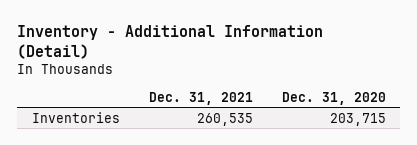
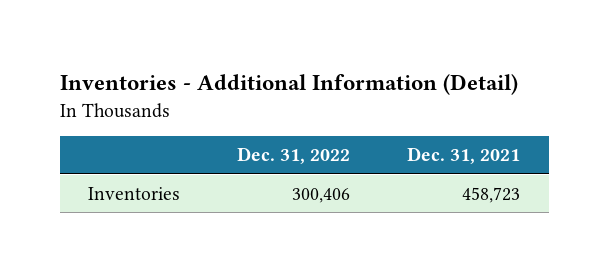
[17,24,324,59] Inventory - Additional Information (Detail) -> [59,74,518,96] Inventories - Additional Information (Detail)
[281,91,386,105] Dec. 31, 2020 -> none
none -> [237,147,351,165] Dec. 31, 2022
[196,112,253,126] 260,535 -> [462,186,521,203] 458,723

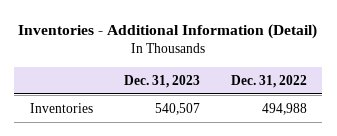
[407,147,521,165] Dec. 31, 2021 -> none
none -> [123,74,200,88] Dec. 31, 2023
[292,187,351,203] 300,406 -> [261,103,307,116] 494,988

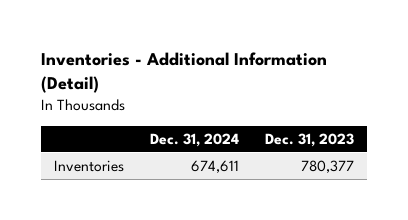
[230,74,307,88] Dec. 31, 2022 -> none
none -> [149,132,239,147] Dec. 31, 2024
[154,103,200,116] 540,507 -> [301,160,355,174] 780,377

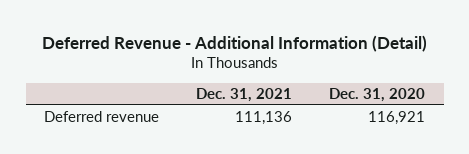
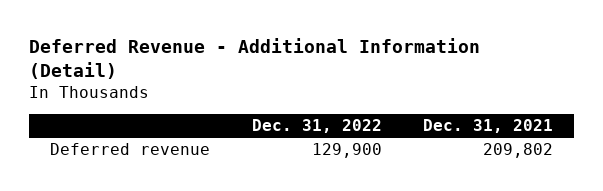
[329,88,426,103] Dec. 31, 2020 -> none
none -> [251,119,382,134] Dec. 31, 2022
[235,111,293,126] 111,136 -> [483,143,554,159] 209,802

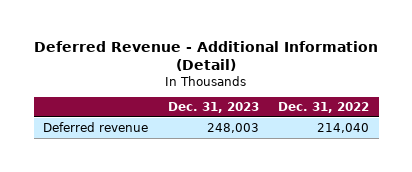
[423,119,554,134] Dec. 31, 2021 -> none
none -> [167,102,259,114] Dec. 31, 2023
[311,143,382,159] 129,900 -> [317,123,370,134] 214,040

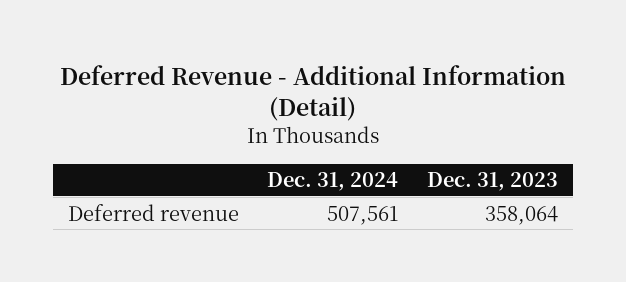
[278,102,370,114] Dec. 31, 2022 -> none
none -> [267,172,399,192] Dec. 31, 2024
[206,123,259,134] 248,003 -> [485,205,559,225] 358,064

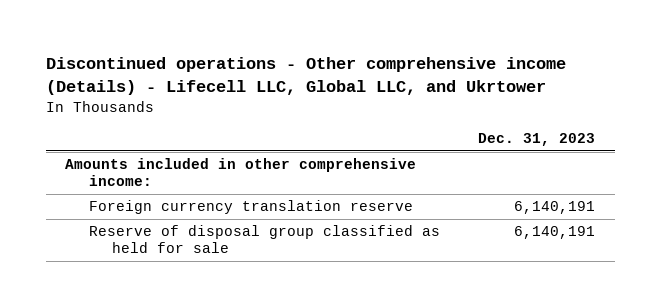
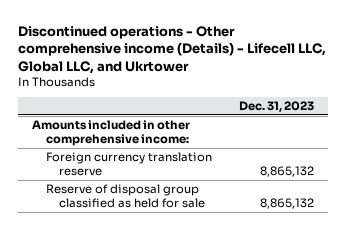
[514,201,596,215] 6,140,191 -> [259,165,314,177] 8,865,132
[514,226,596,240] 6,140,191 -> [259,197,314,209] 8,865,132

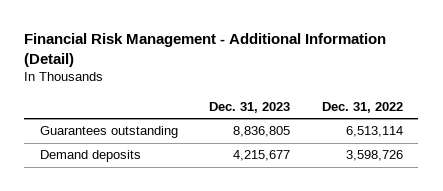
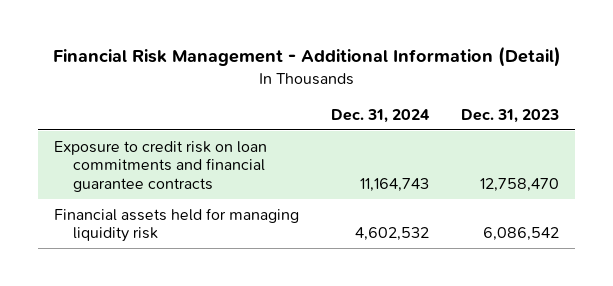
[321,101,403,113] Dec. 31, 2022 -> none
none -> [331,109,431,124] Dec. 31, 2024
[39,126,178,139] Guarantees outstanding -> none
[39,150,141,163] Demand deposits -> none
none -> [53,140,267,193] Exposure to credit risk on loan commitments and financial guarantee contracts
none -> [53,207,299,243] Financial assets held for managing liquidity risk

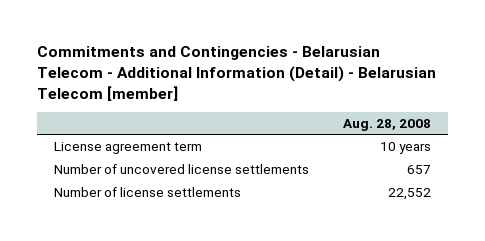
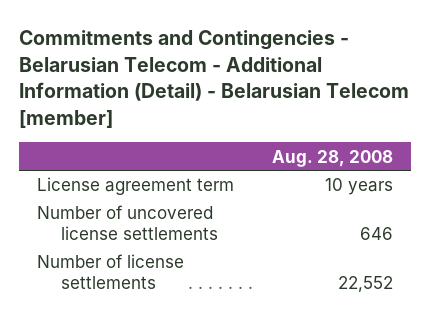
[407,164,432,174] 657 -> [359,227,393,241] 646

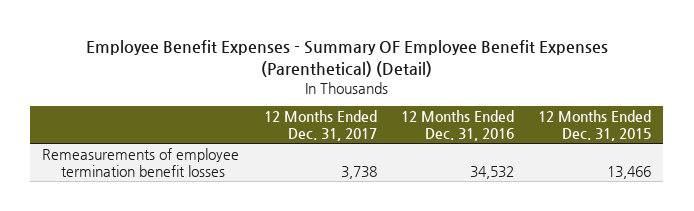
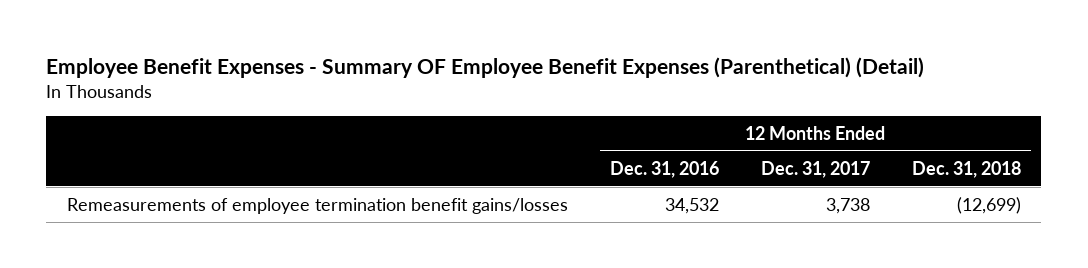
[538,110,652,142] 12 Months Ended Dec. 31, 2015 -> none
none -> [911,160,1021,178] Dec. 31, 2018
[42,147,240,177] Remeasurements of employee termination benefit losses -> [67,197,569,214] Remeasurements of employee termination benefit gains/losses

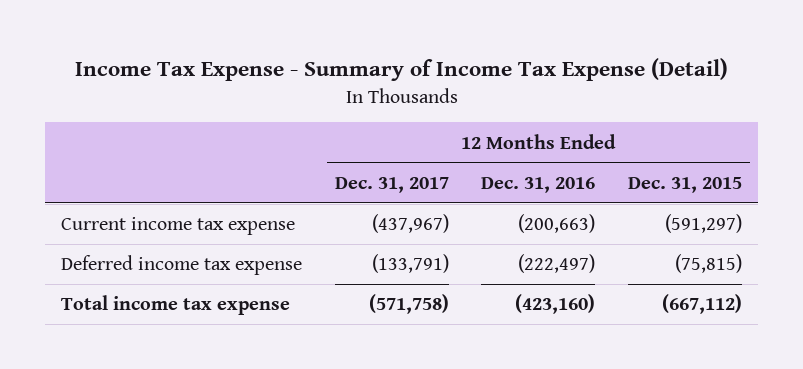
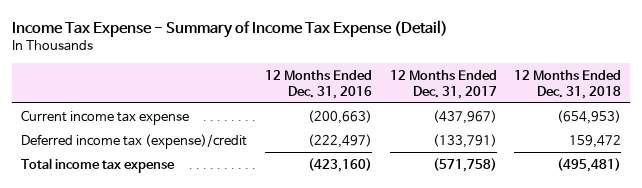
[627,176,742,193] Dec. 31, 2015 -> none
none -> [514,70,622,99] 12 Months Ended Dec. 31, 2018
[61,255,303,276] Deferred income tax expense -> [21,133,248,149] Deferred income tax (expense)/credit

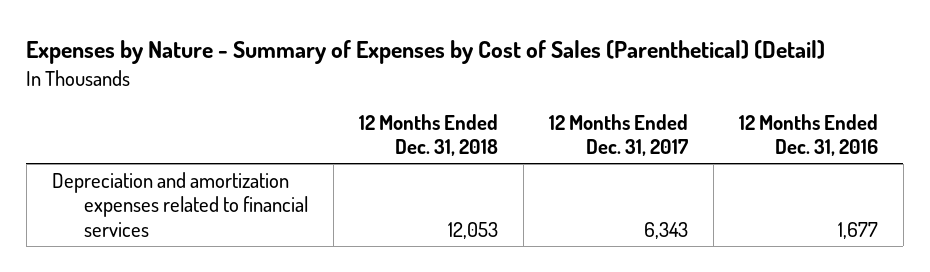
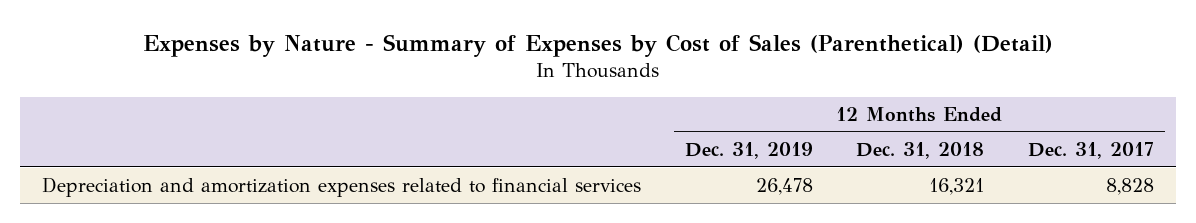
[738,113,878,157] 12 Months Ended Dec. 31, 2016 -> none
none -> [684,142,813,160] Dec. 31, 2019
[448,222,499,240] 12,053 -> [929,178,985,196] 16,321
[643,222,688,240] 6,343 -> [1105,178,1154,196] 8,828

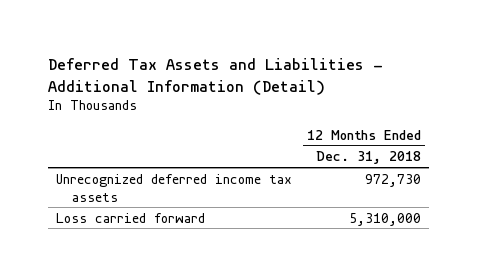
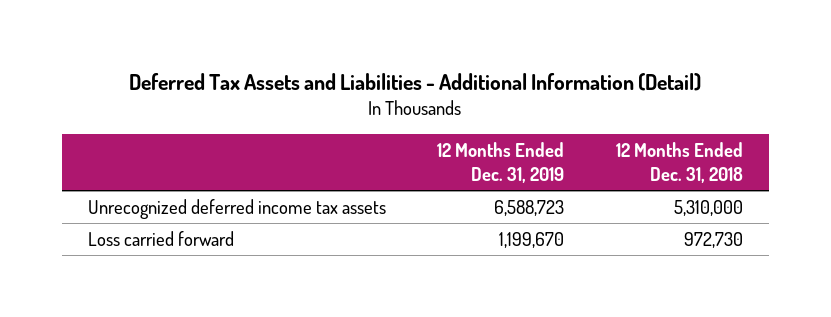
none -> [437,141,565,183] 12 Months Ended Dec. 31, 2019
[365,173,422,187] 972,730 -> [674,199,744,216] 5,310,000
[349,212,422,226] 5,310,000 -> [684,231,744,248] 972,730

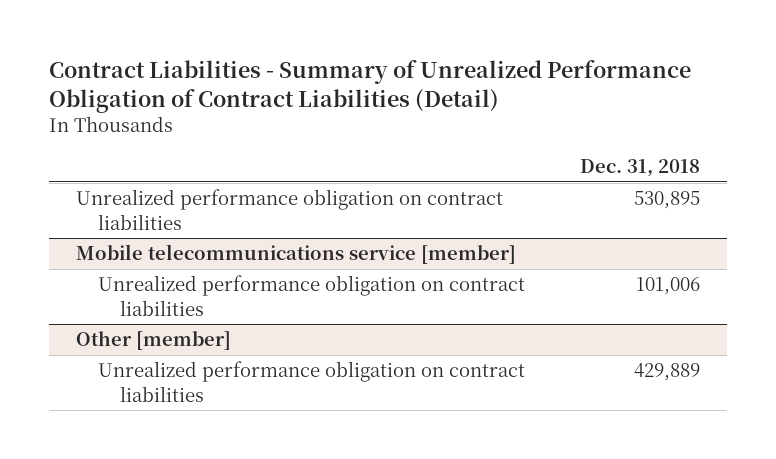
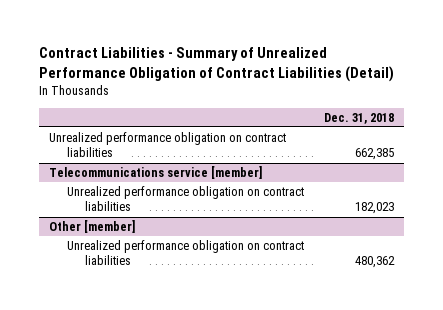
[633,191,700,210] 530,895 -> [355,148,395,161] 662,385
[76,244,517,265] Mobile telecommunications service [member] -> [48,166,262,180] Telecommunications service [member]
[635,277,700,296] 101,006 -> [355,202,395,215] 182,023
[633,363,700,382] 429,889 -> [355,256,396,269] 480,362

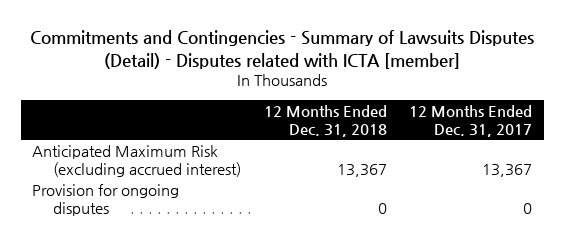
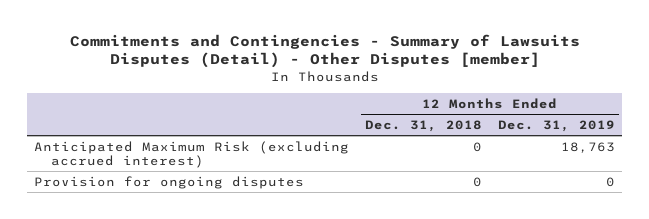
[30,30,535,69] Commitments and Contingencies - Summary of Lawsuits Disputes (Detail) - Disputes related with ICTA [member] -> [69,33,580,69] Commitments and Contingencies - Summary of Lawsuits Disputes (Detail) - Other Disputes [member]
[409,104,533,137] 12 Months Ended Dec. 31, 2017 -> none
none -> [497,119,615,132] Dec. 31, 2019
[336,163,387,177] 13,367 -> [473,141,483,152] 0

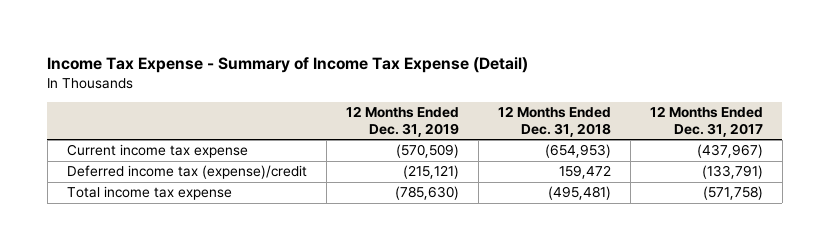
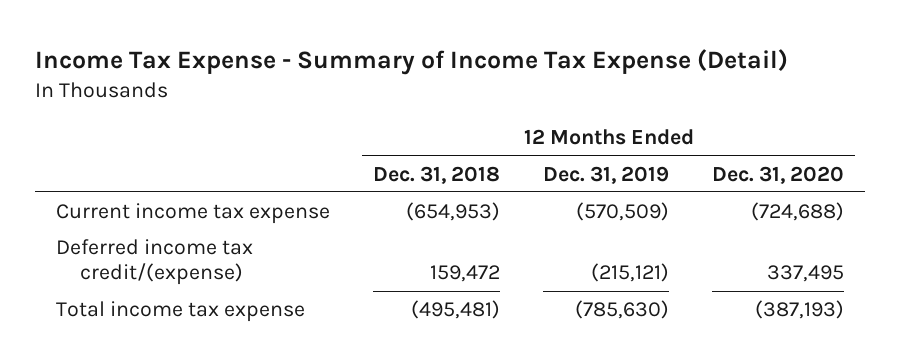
[649,106,763,137] 12 Months Ended Dec. 31, 2017 -> none
none -> [711,165,844,184] Dec. 31, 2020
[66,165,307,180] Deferred income tax (expense)/credit -> [56,239,254,286] Deferred income tax credit/(expense)

